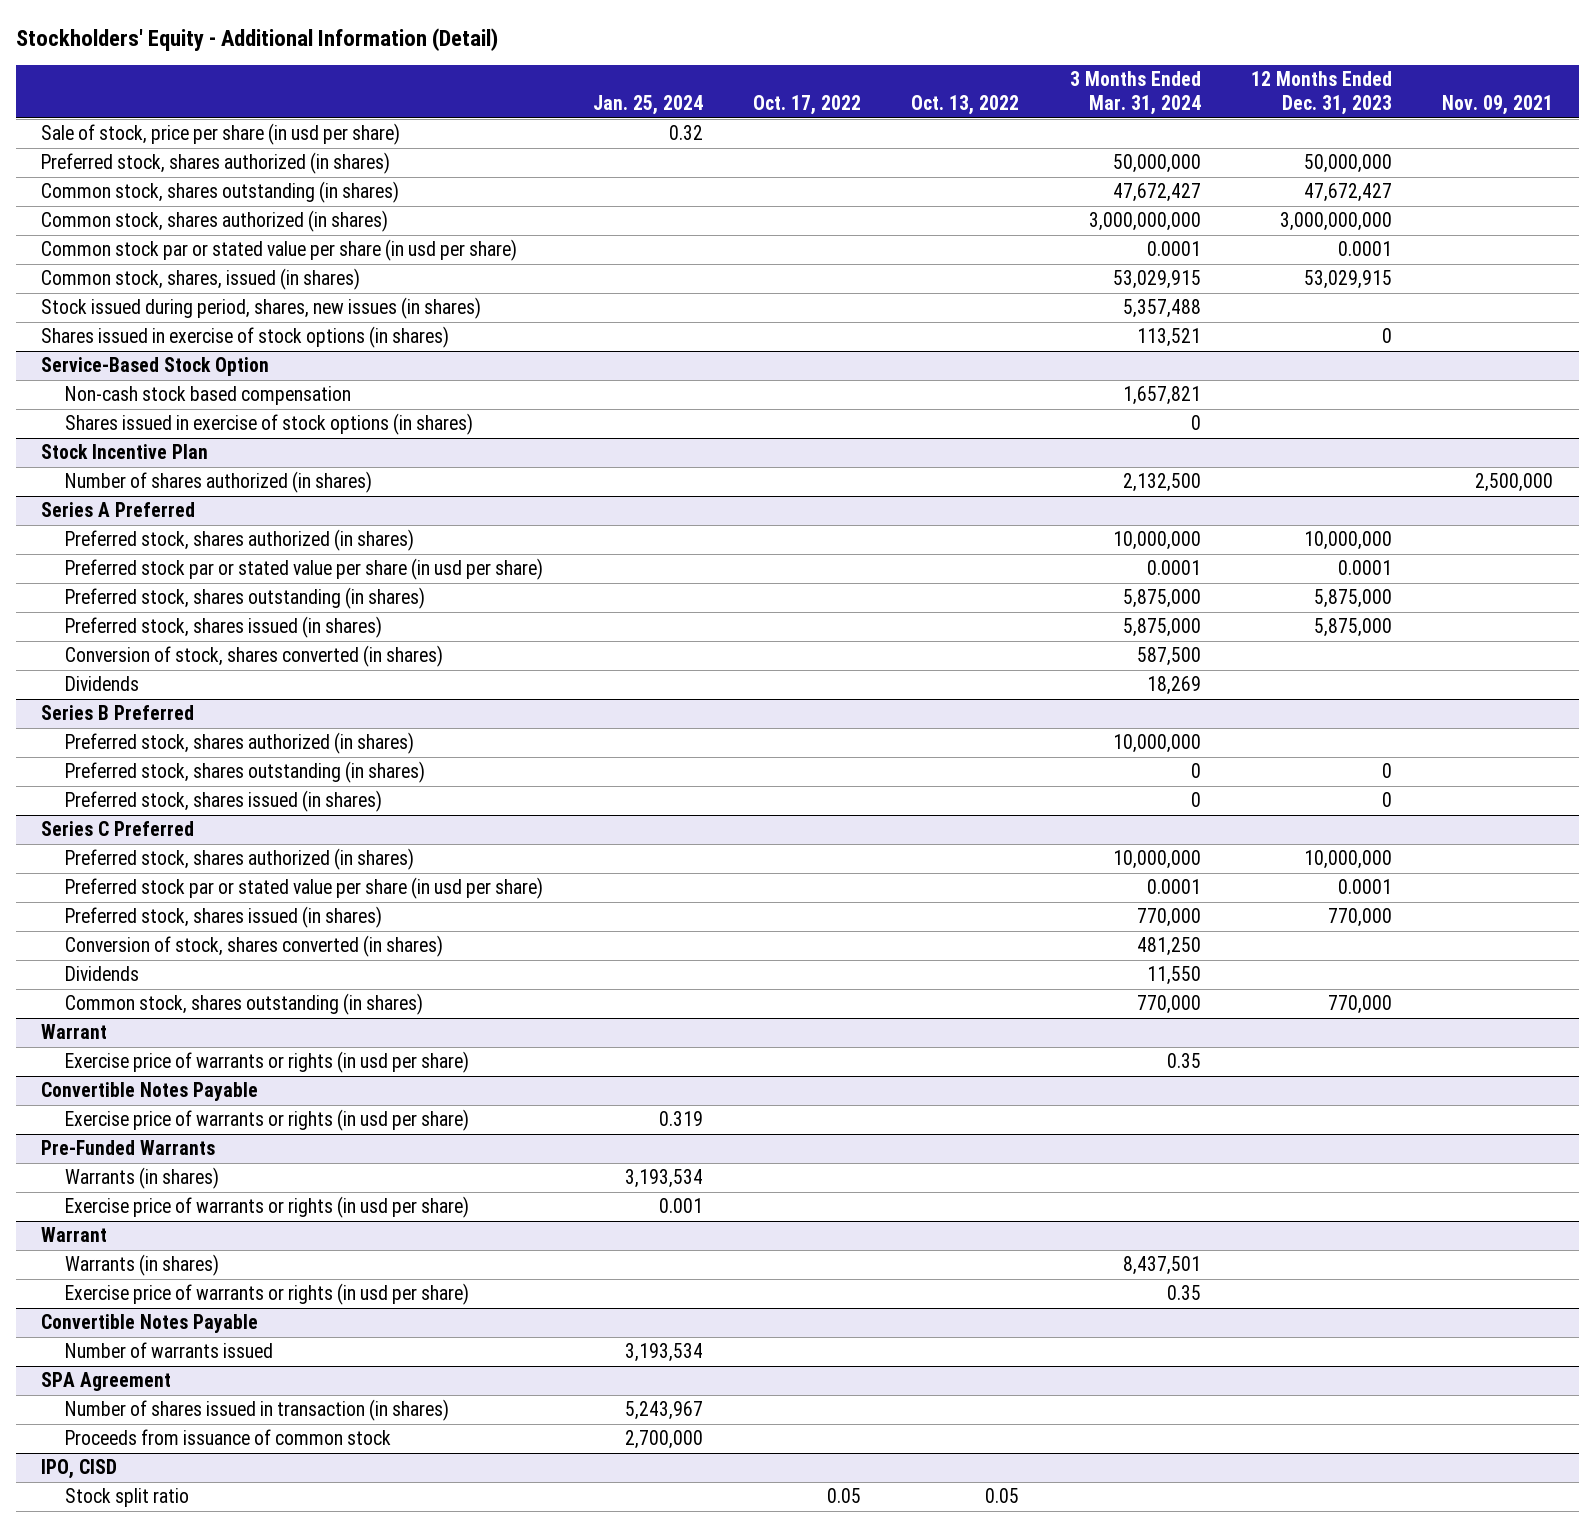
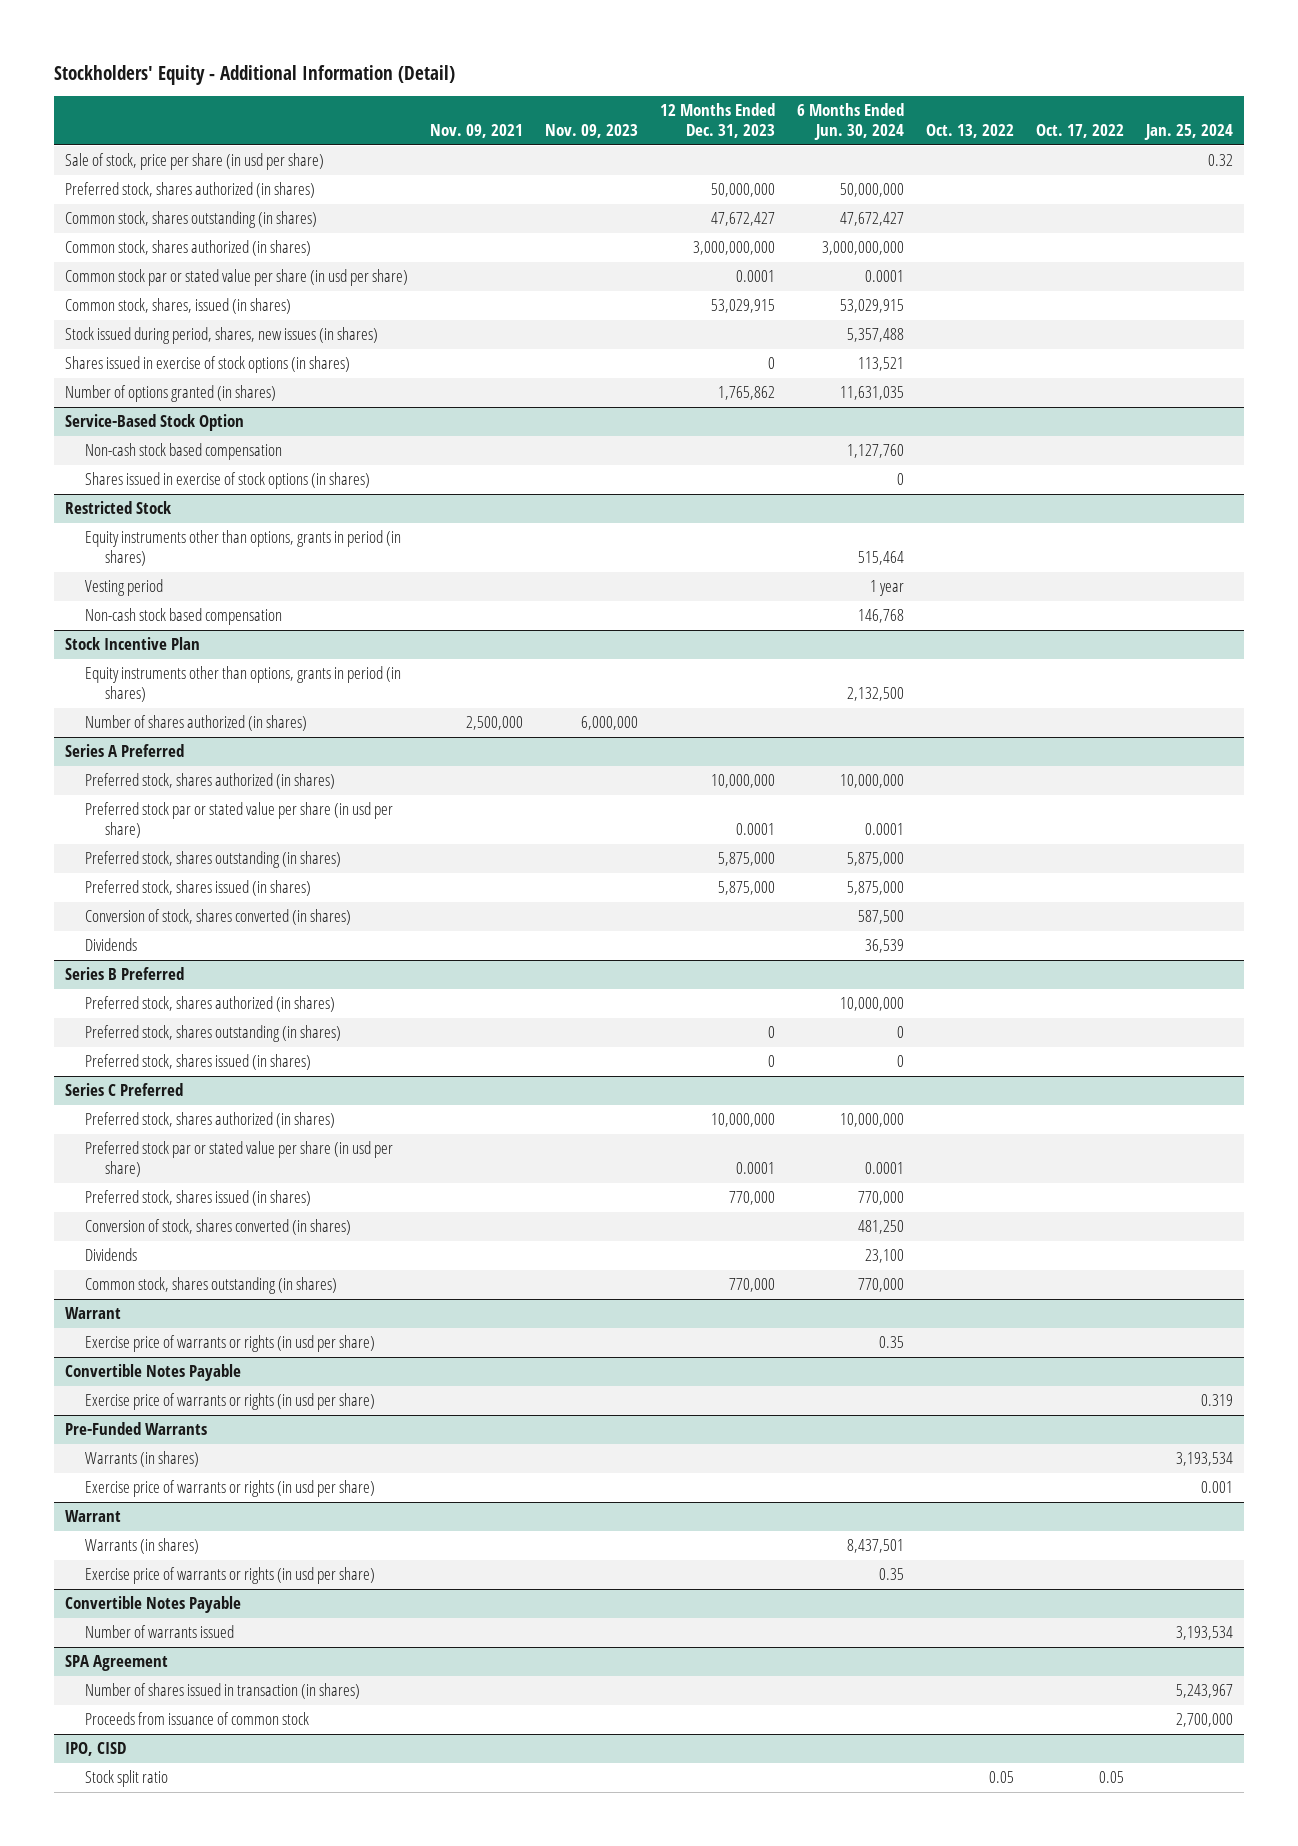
[1069,71,1201,116] 3 Months Ended Mar. 31, 2024 -> none
none -> [545,124,639,139] Nov. 09, 2023
none -> [797,103,905,141] 6 Months Ended Jun. 30, 2024
none -> [65,385,277,403] Number of options granted (in shares)
none -> [65,501,172,515] Restricted Stock
none -> [85,530,402,567] Equity instruments other than options, grants in period (in shares)
none -> [85,579,164,597] Vesting period
none -> [85,608,283,626] Non-cash stock based compensation
none -> [85,666,402,703] Equity instruments other than options, grants in period (in shares)

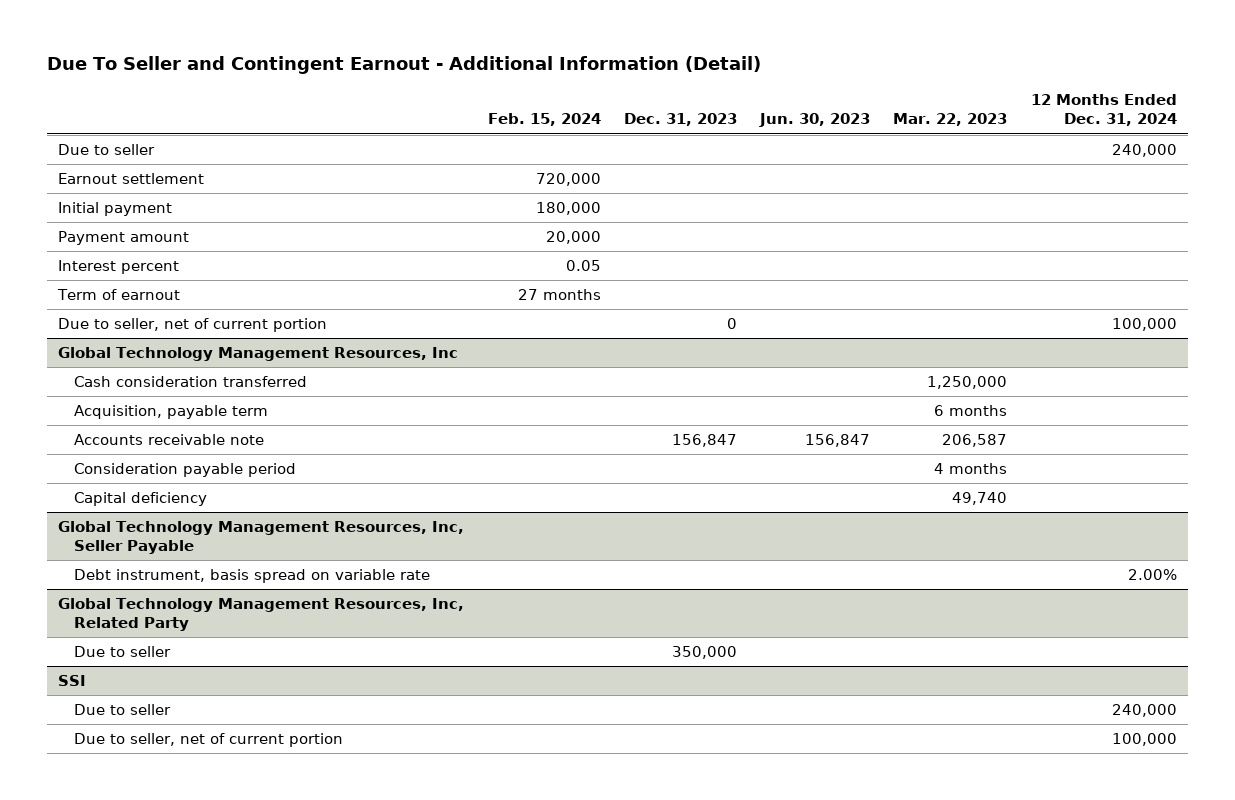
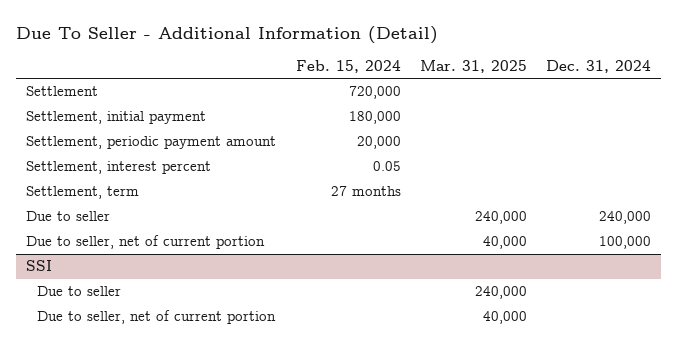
[46,56,761,75] Due To Seller and Contingent Earnout - Additional Information (Detail) -> [16,26,439,45] Due To Seller - Additional Information (Detail)
[623,113,737,127] Dec. 31, 2023 -> none
[759,113,871,128] Jun. 30, 2023 -> none
[893,113,1008,127] Mar. 22, 2023 -> none
[1030,94,1177,127] 12 Months Ended Dec. 31, 2024 -> none
none -> [419,60,527,74] Mar. 31, 2025
none -> [546,60,652,74] Dec. 31, 2024
none -> [26,86,99,97] Settlement
none -> [26,111,207,125] Settlement, initial payment
none -> [26,136,277,150] Settlement, periodic payment amount
none -> [26,161,212,175] Settlement, interest percent
none -> [26,186,140,200] Settlement, term
[58,173,205,185] Earnout settlement -> none
[58,202,173,217] Initial payment -> none
[58,231,190,246] Payment amount -> none
[58,260,180,275] Interest percent -> none
[57,289,181,301] Term of earnout -> none
[58,347,459,362] Global Technology Management Resources, Inc -> none
[74,376,308,388] Cash consideration transferred -> none
[74,405,269,420] Acquisition, payable term -> none
[74,434,265,446] Accounts receivable note -> none
[74,463,297,478] Consideration payable period -> none
[74,492,208,507] Capital deficiency -> none
[58,521,465,555] Global Technology Management Resources, Inc, Seller Payable -> none
[74,569,431,584] Debt instrument, basis spread on variable rate -> none
[58,598,465,632] Global Technology Management Resources, Inc, Related Party -> none
[74,646,172,658] Due to seller -> none

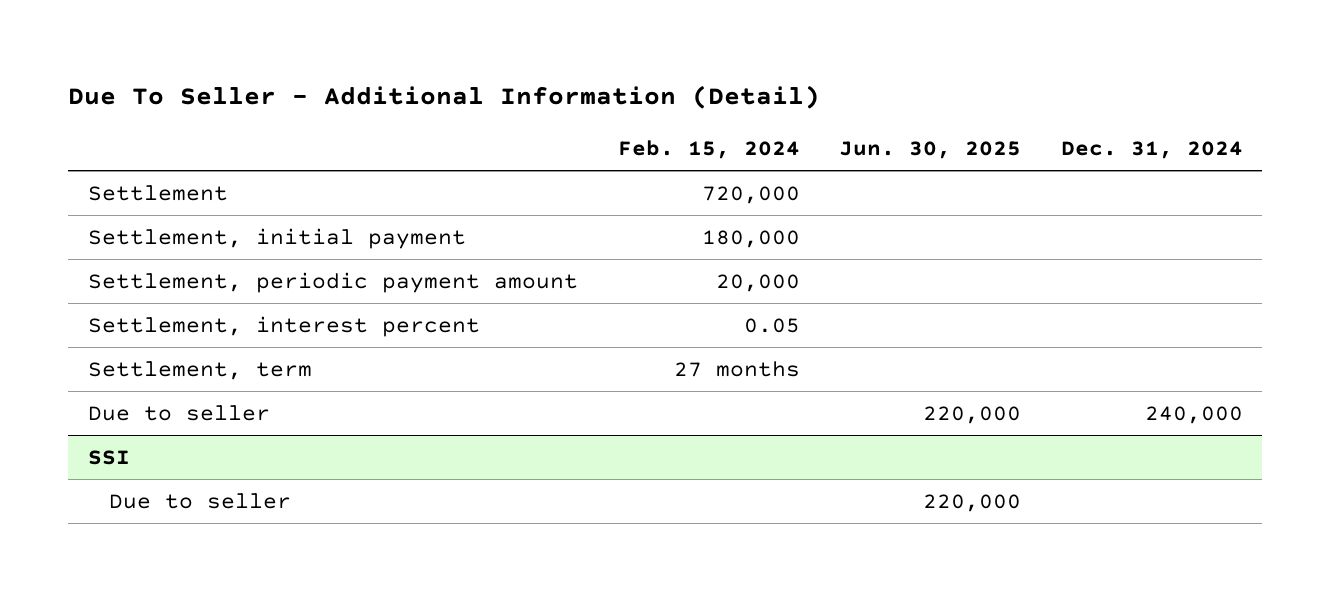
[419,60,527,74] Mar. 31, 2025 -> none
none -> [839,141,1022,160] Jun. 30, 2025
[26,235,266,250] Due to seller, net of current portion -> none
[37,310,277,325] Due to seller, net of current portion -> none

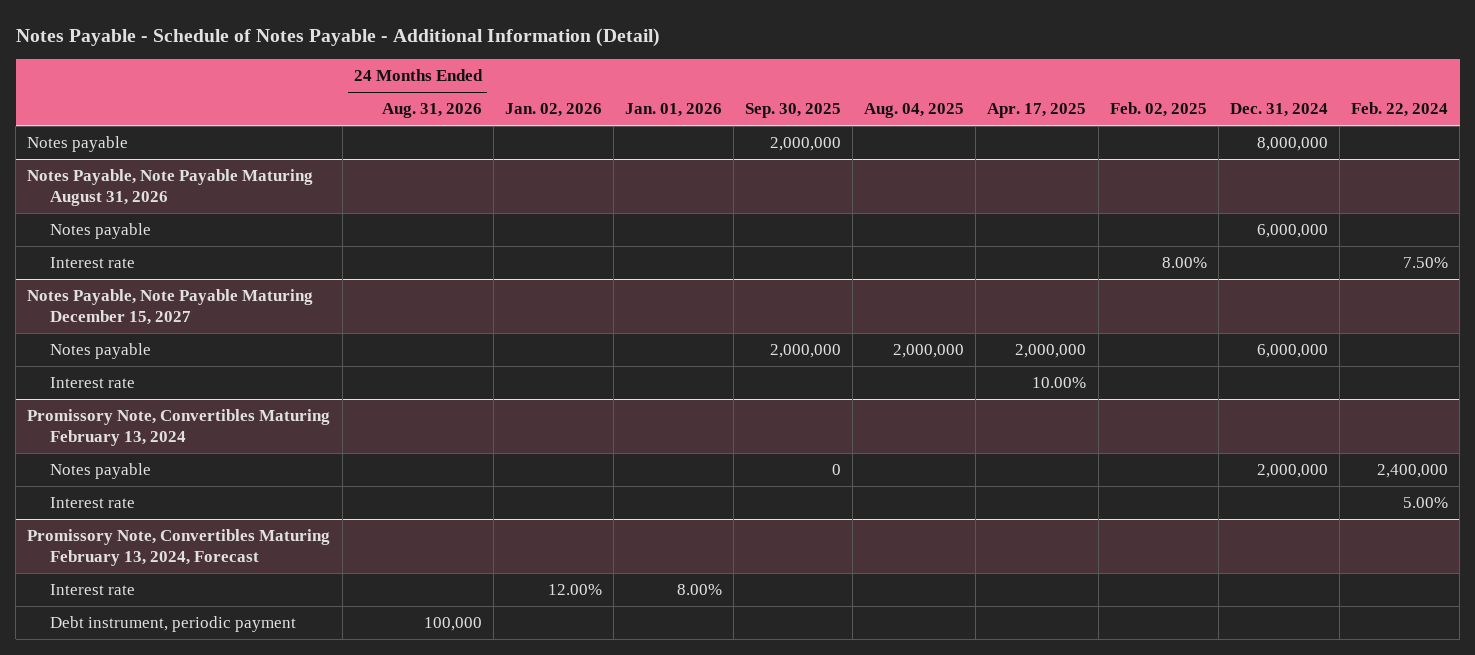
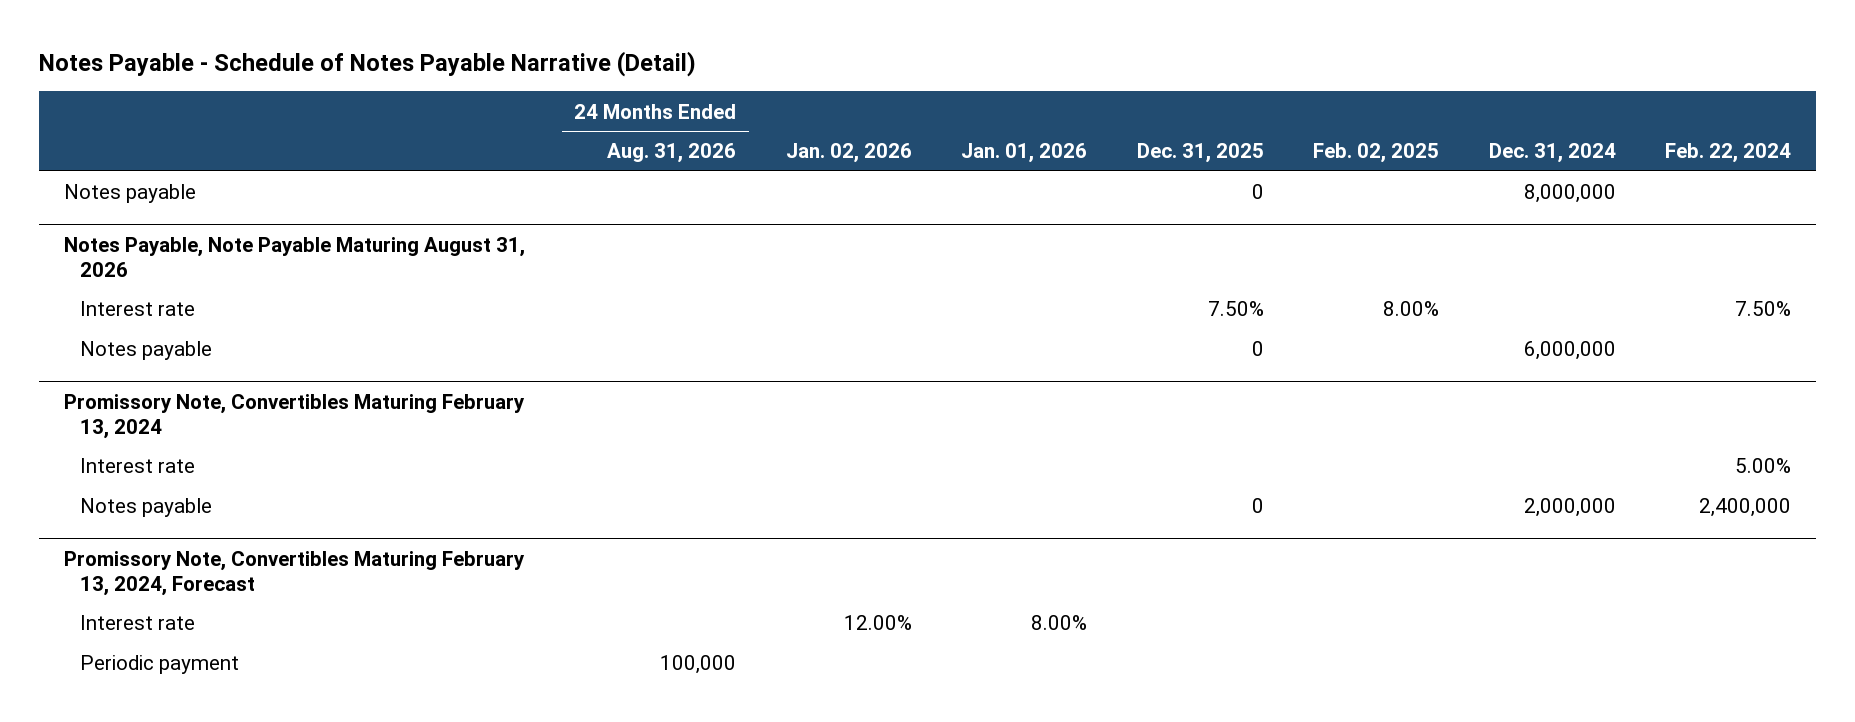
[15,27,660,47] Notes Payable - Schedule of Notes Payable - Additional Information (Detail) -> [38,50,696,77] Notes Payable - Schedule of Notes Payable Narrative (Detail)
[745,103,842,119] Sep. 30, 2025 -> none
[864,103,965,119] Aug. 04, 2025 -> none
[987,103,1087,119] Apr. 17, 2025 -> none
none -> [1136,143,1264,164] Dec. 31, 2025
[27,289,314,325] Notes Payable, Note Payable Maturing December 15, 2027 -> none
[50,343,152,360] Notes payable -> none
[50,377,136,389] Interest rate -> none
[50,223,152,240] Notes payable -> [80,341,213,361] Notes payable
[50,463,152,480] Notes payable -> [80,498,213,518] Notes payable
[50,616,297,633] Debt instrument, periodic payment -> [80,655,240,675] Periodic payment

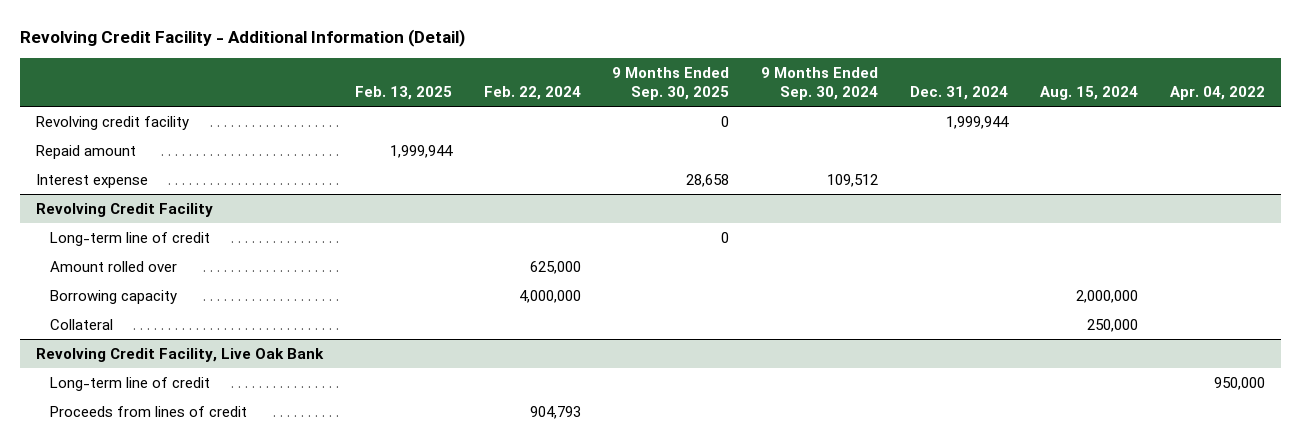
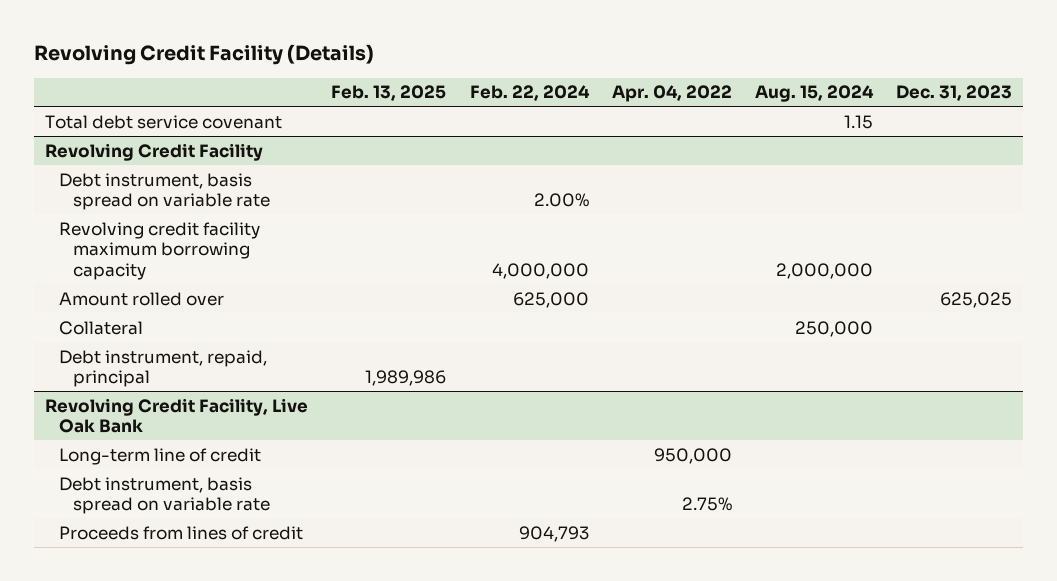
[20,29,466,48] Revolving Credit Facility - Additional Information (Detail) -> [33,44,374,66] Revolving Credit Facility (Details)
[612,66,730,101] 9 Months Ended Sep. 30, 2025 -> none
[761,66,879,101] 9 Months Ended Sep. 30, 2024 -> none
[910,86,1009,101] Dec. 31, 2024 -> none
none -> [895,85,1012,102] Dec. 31, 2023
[36,115,190,130] Revolving credit facility -> none
[36,144,137,159] Repaid amount -> none
[36,173,149,188] Interest expense -> none
none -> [45,114,283,129] Total debt service covenant
[49,231,210,246] Long-term line of credit -> none
none -> [59,172,271,211] Debt instrument, basis spread on variable rate
none -> [59,221,261,280] Revolving credit facility maximum borrowing capacity
[49,289,177,304] Borrowing capacity -> none
none -> [59,349,268,388] Debt instrument, repaid, principal
none -> [59,476,271,515] Debt instrument, basis spread on variable rate

